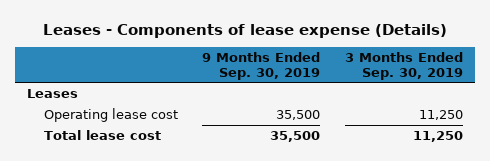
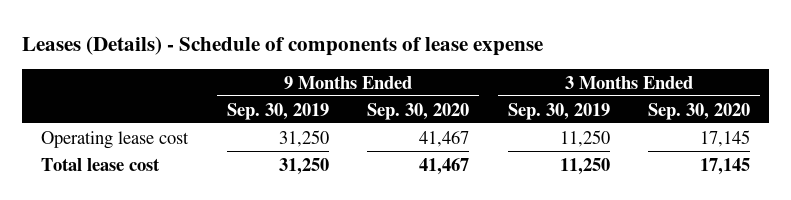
[42,23,447,38] Leases - Components of lease expense (Details) -> [21,35,543,56] Leases (Details) - Schedule of components of lease expense
none -> [367,102,470,120] Sep. 30, 2020
none -> [648,102,751,120] Sep. 30, 2020
[27,88,79,98] Leases -> none
[276,109,321,120] 35,500 -> [278,129,329,147] 31,250
[270,130,321,142] 35,500 -> [278,157,329,175] 31,250

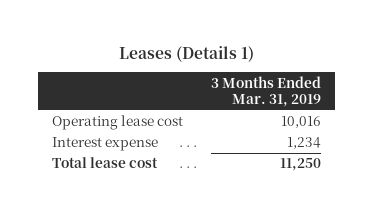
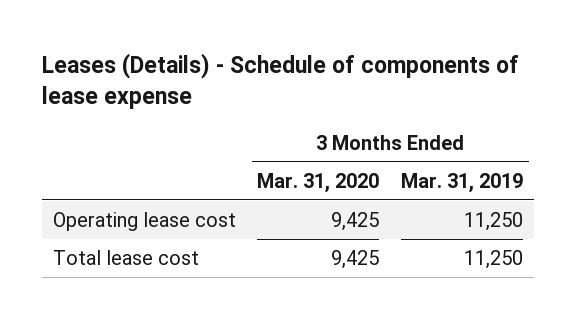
[118,46,254,63] Leases (Details 1) -> [41,52,519,109] Leases (Details) - Schedule of components of lease expense
none -> [257,172,380,193] Mar. 31, 2020
[52,137,159,152] Interest expense -> none
[280,116,321,129] 10,016 -> [464,212,524,232] 11,250

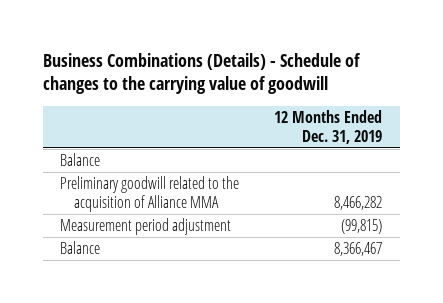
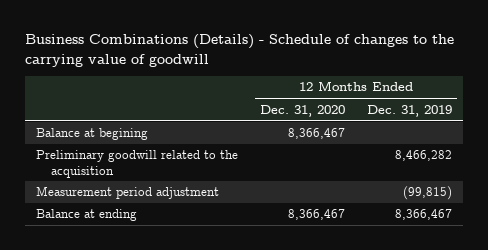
none -> [260,104,346,117] Dec. 31, 2020
[60,152,101,166] Balance -> [36,128,149,141] Balance at begining
[60,175,240,212] Preliminary goodwill related to the acquisition of Alliance MMA -> [36,150,239,178] Preliminary goodwill related to the acquisition
[60,240,101,254] Balance -> [36,209,138,222] Balance at ending

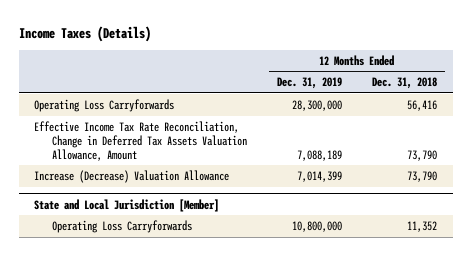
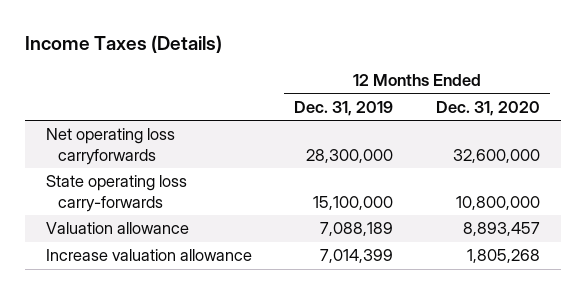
[372,77,438,90] Dec. 31, 2018 -> none
none -> [435,101,540,117] Dec. 31, 2020
[34,198,220,212] State and Local Jurisdiction [Member] -> none
[51,219,192,233] Operating Loss Carryforwards -> none
[34,98,175,112] Operating Loss Carryforwards -> [45,128,175,165] Net operating loss carryforwards
none -> [45,175,187,212] State operating loss carry-forwards
[34,120,247,161] Effective Income Tax Rate Reconciliation, Change in Deferred Tax Assets Valuation Allowance, Amount -> [45,222,189,235] Valuation allowance
[34,169,230,183] Increase (Decrease) Valuation Allowance -> [45,249,252,262] Increase valuation allowance

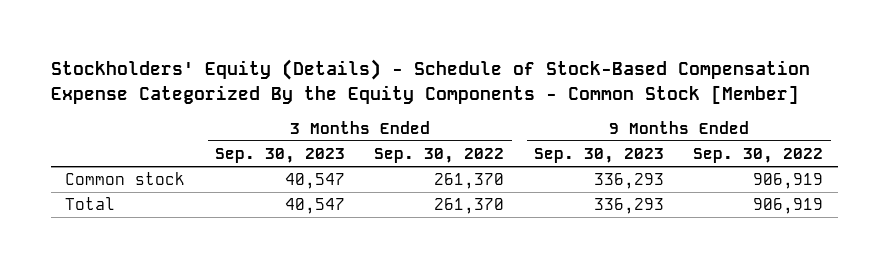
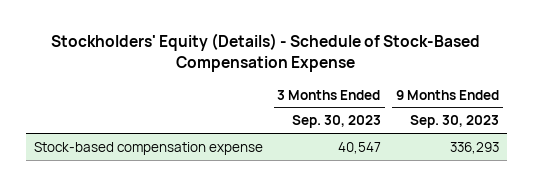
[50,59,810,104] Stockholders' Equity (Details) - Schedule of Stock-Based Compensation Expense Categorized By the Equity Components - Common Stock [Member] -> [51,33,481,73] Stockholders' Equity (Details) - Schedule of Stock-Based Compensation Expense
[374,148,505,164] Sep. 30, 2022 -> none
[693,148,824,164] Sep. 30, 2022 -> none
[65,197,116,211] Total -> none
[65,172,186,186] Common stock -> [33,141,263,155] Stock-based compensation expense

